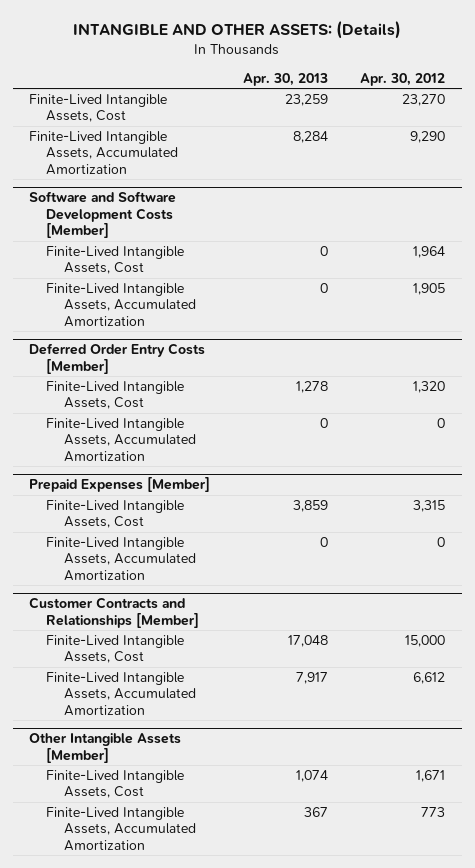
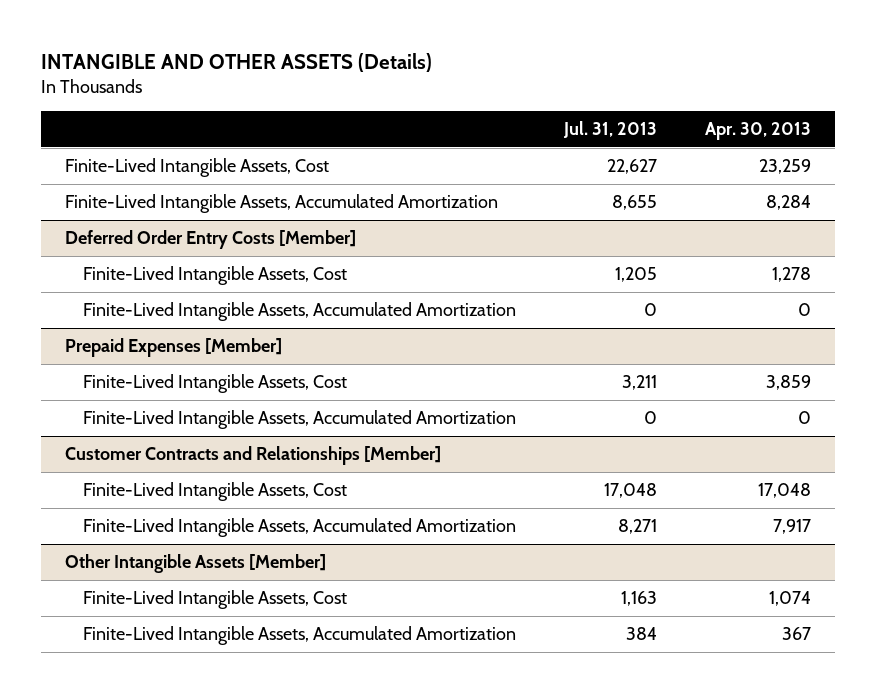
[73,20,402,39] INTANGIBLE AND OTHER ASSETS: (Details) -> [41,53,433,73] INTANGIBLE AND OTHER ASSETS (Details)
[360,72,446,86] Apr. 30, 2012 -> none
none -> [562,121,657,139] Jul. 31, 2013
[29,191,177,239] Software and Software Development Costs [Member] -> none
[46,246,185,275] Finite-Lived Intangible Assets, Cost -> none
[46,283,196,327] Finite-Lived Intangible Assets, Accumulated Amortization -> none

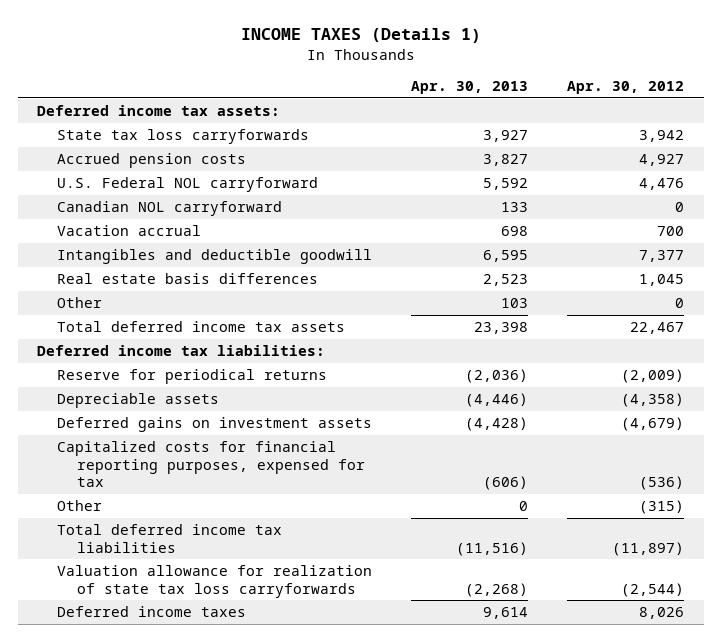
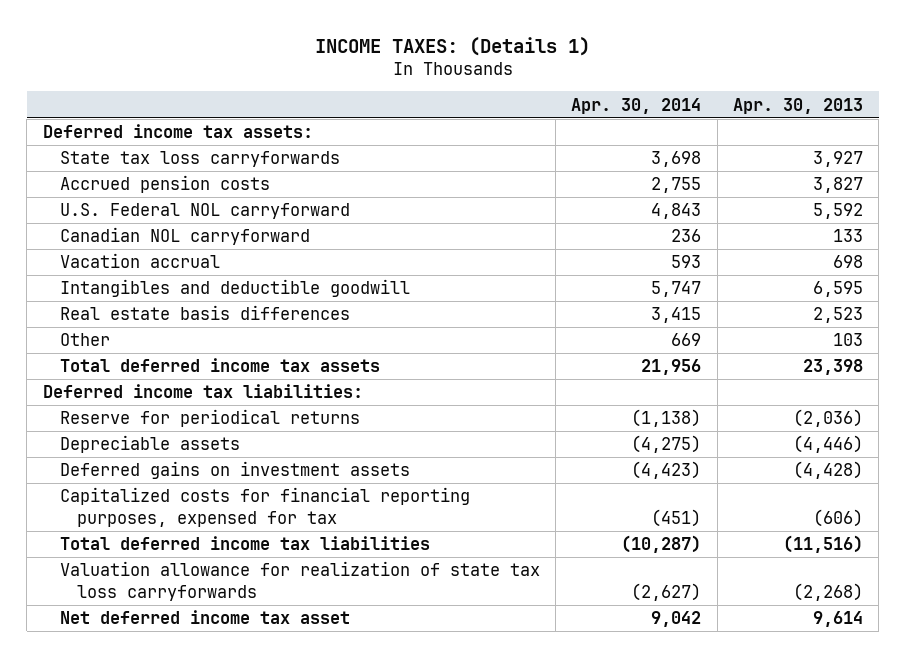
[240,28,481,44] INCOME TAXES (Details 1) -> [314,36,590,56] INCOME TAXES: (Details 1)
[567,81,685,95] Apr. 30, 2012 -> none
none -> [571,97,702,114] Apr. 30, 2014
[57,500,103,512] Other -> none
[57,606,247,618] Deferred income taxes -> [59,610,350,625] Net deferred income tax asset

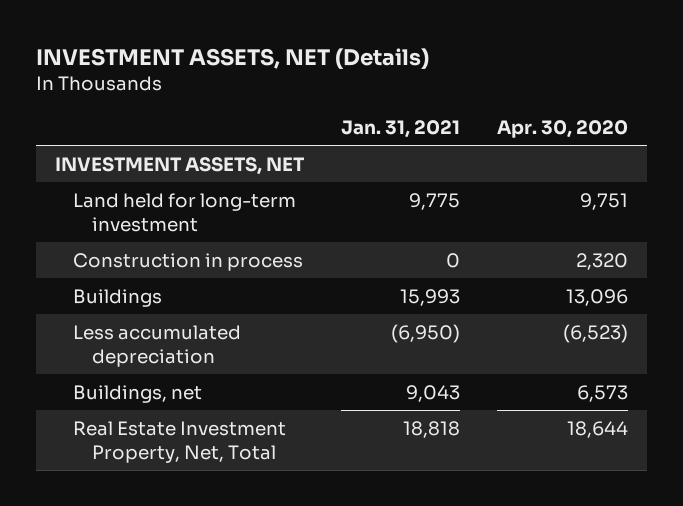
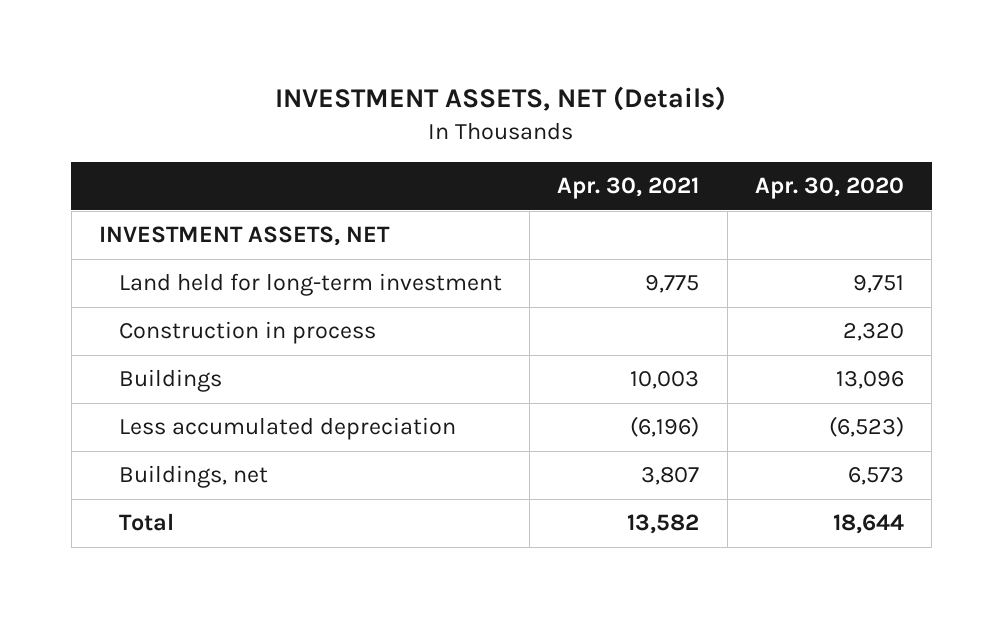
[340,119,460,138] Jan. 31, 2021 -> none
none -> [557,177,700,200] Apr. 30, 2021
[73,420,287,463] Real Estate Investment Property, Net, Total -> [118,513,174,532] Total

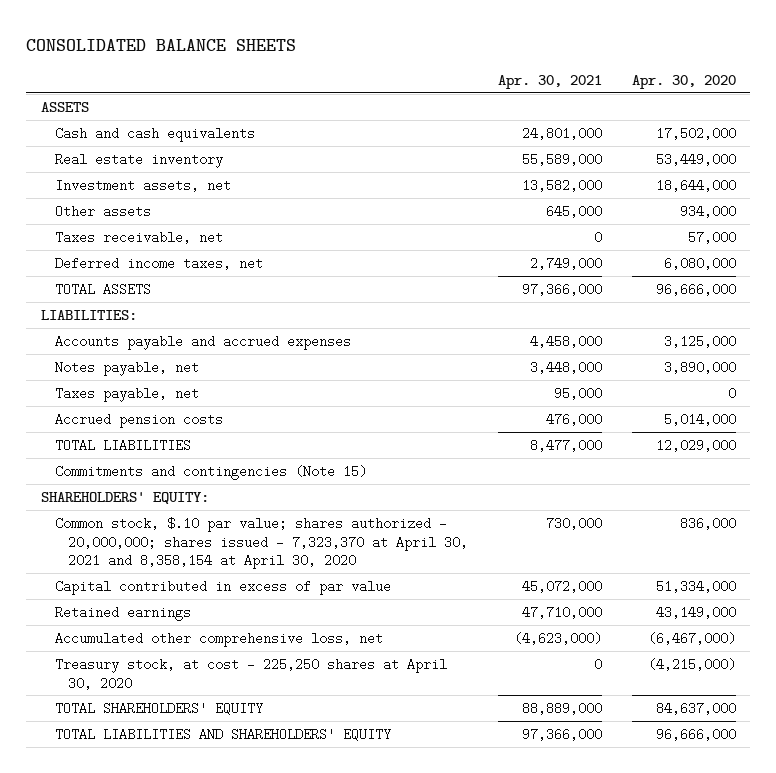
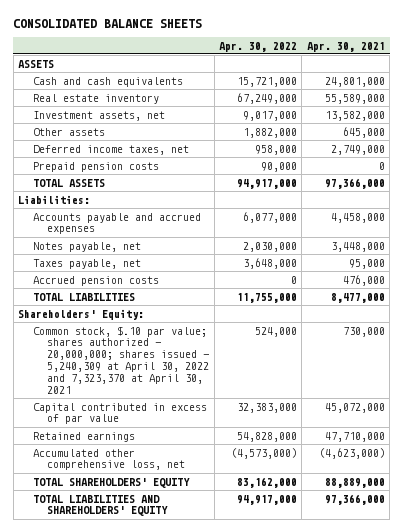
[631,75,736,90] Apr. 30, 2020 -> none
none -> [218,41,297,52] Apr. 30, 2022
[54,230,223,244] Taxes receivable, net -> none
none -> [32,161,159,172] Prepaid pension costs
[40,309,137,320] LIABILITIES: -> [18,194,91,204] Liabilities:
[54,464,367,480] Commitments and contingencies (Note 15) -> none
[40,491,209,504] SHAREHOLDERS' EQUITY: -> [18,308,145,320] Shareholders' Equity:
[54,516,469,570] Common stock, $.10 par value; shares authorized - 20,000,000; shares issued - 7,323,370 at April 30, 2021 and 8,358,154 at April 30, 2020 -> [32,325,210,394] Common stock, $.10 par value; shares authorized - 20,000,000; shares issued - 5,240,309 at April 30, 2022 and 7,323,370 at April 30, 2021
[54,657,447,690] Treasury stock, at cost - 225,250 shares at April 30, 2020 -> none

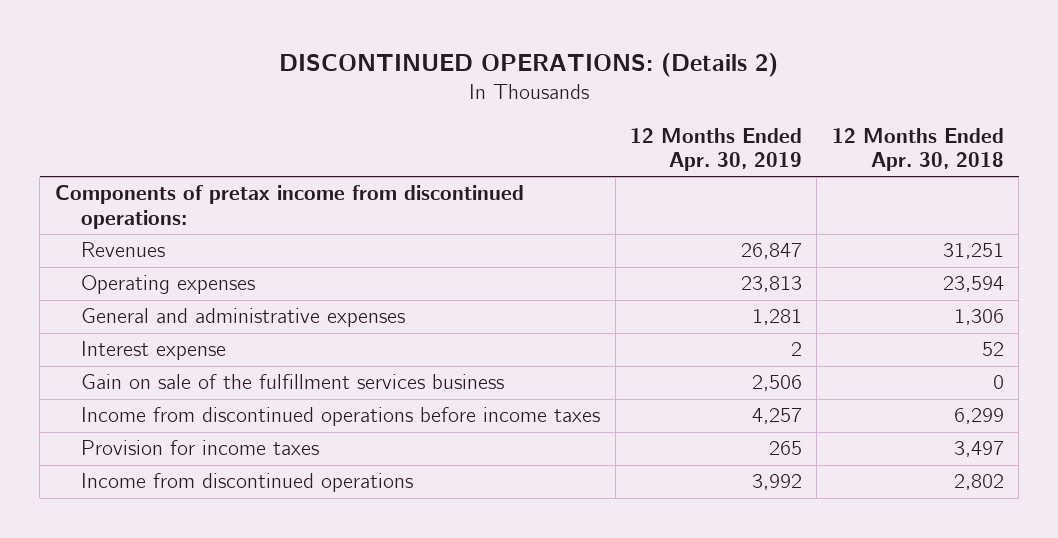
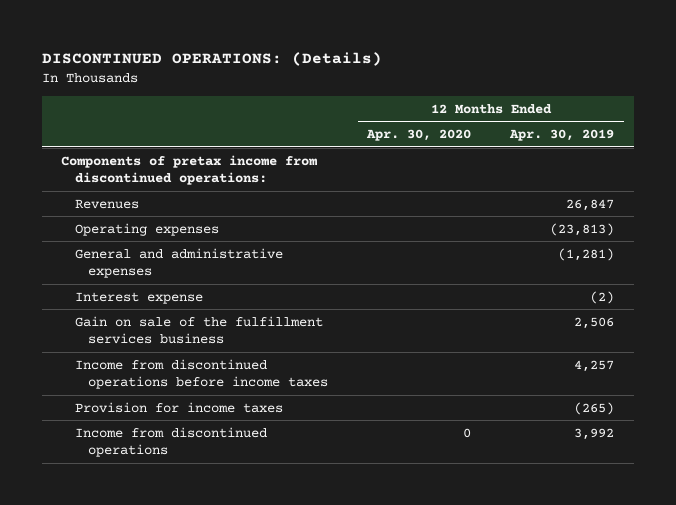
[279,53,779,78] DISCONTINUED OPERATIONS: (Details 2) -> [41,52,382,67] DISCONTINUED OPERATIONS: (Details)
[831,127,1004,172] 12 Months Ended Apr. 30, 2018 -> none
none -> [366,129,472,142] Apr. 30, 2020
[740,276,802,293] 23,813 -> [550,222,615,236] (23,813)
[751,309,802,326] 1,281 -> [558,247,615,261] (1,281)
[790,342,802,357] 2 -> [590,290,615,304] (2)
[768,441,802,456] 265 -> [574,401,615,415] (265)

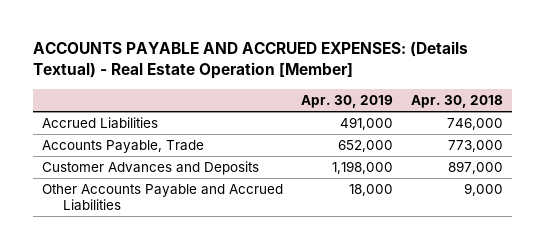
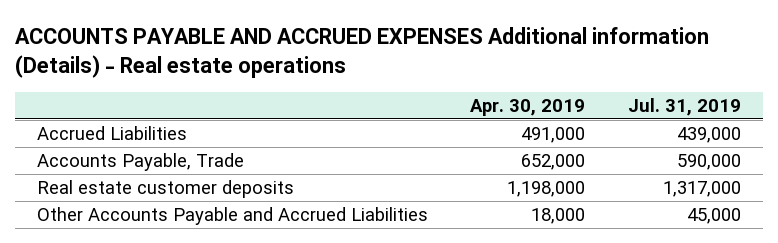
[33,41,469,80] ACCOUNTS PAYABLE AND ACCRUED EXPENSES: (Details Textual) - Real Estate Operation [Member] -> [15,27,710,79] ACCOUNTS PAYABLE AND ACCRUED EXPENSES Additional information (Details) - Real estate operations
[411,94,504,108] Apr. 30, 2018 -> none
none -> [628,97,742,116] Jul. 31, 2019
[42,161,260,176] Customer Advances and Deposits -> [36,180,294,199] Real estate customer deposits

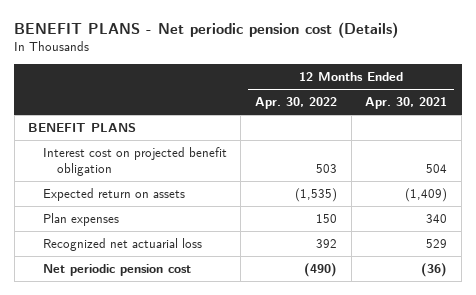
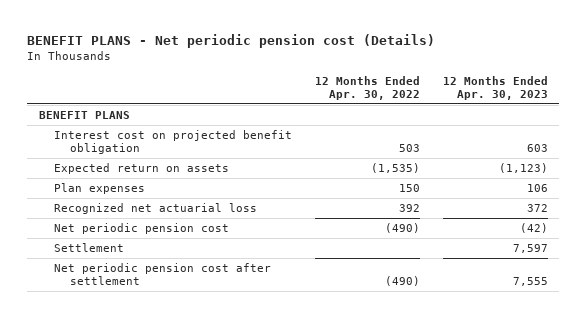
[365,97,448,110] Apr. 30, 2021 -> none
none -> [442,75,548,100] 12 Months Ended Apr. 30, 2023
none -> [54,242,125,252] Settlement
none -> [54,262,272,285] Net periodic pension cost after settlement

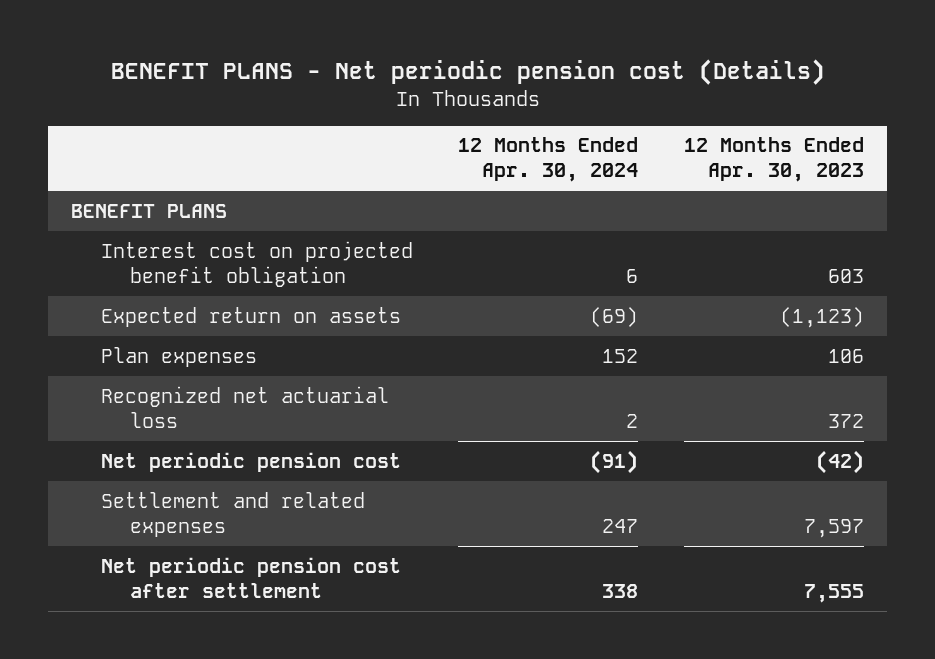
[315,75,421,100] 12 Months Ended Apr. 30, 2022 -> none
none -> [458,137,639,183] 12 Months Ended Apr. 30, 2024
[54,242,125,252] Settlement -> [100,491,365,537] Settlement and related expenses

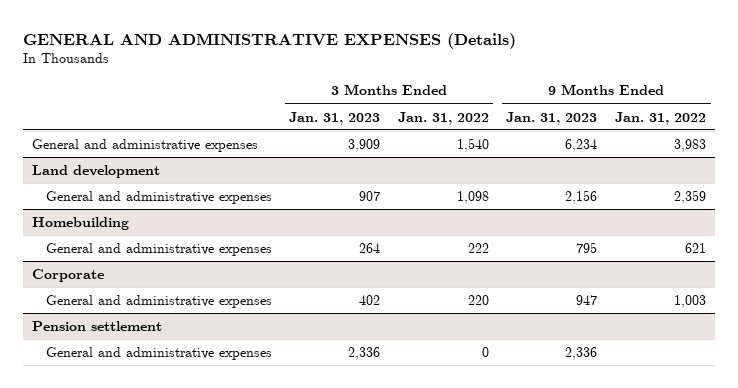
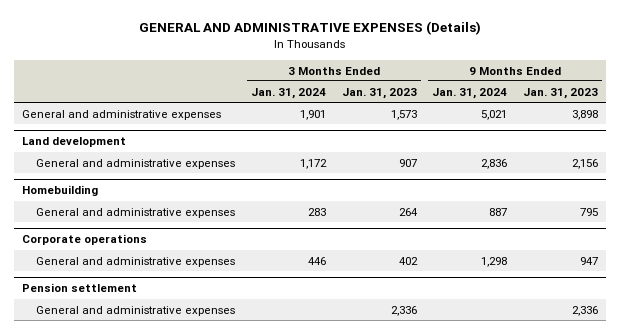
[397,111,489,125] Jan. 31, 2022 -> none
[615,111,707,125] Jan. 31, 2022 -> none
none -> [250,87,326,99] Jan. 31, 2024
none -> [432,87,508,99] Jan. 31, 2024
[348,138,381,152] 3,909 -> [390,109,417,120] 1,573
[565,138,598,152] 6,234 -> [572,109,599,120] 3,898
[31,268,104,282] Corporate -> [22,234,148,246] Corporate operations

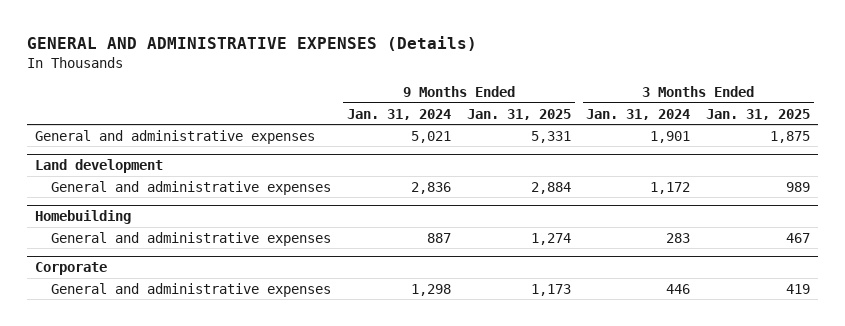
[341,87,417,99] Jan. 31, 2023 -> none
[523,87,599,99] Jan. 31, 2023 -> none
none -> [466,108,571,120] Jan. 31, 2025
none -> [706,108,811,120] Jan. 31, 2025
[22,234,148,246] Corporate operations -> [34,262,107,276] Corporate
[22,283,138,293] Pension settlement -> none
[35,305,235,316] General and administrative expenses -> none

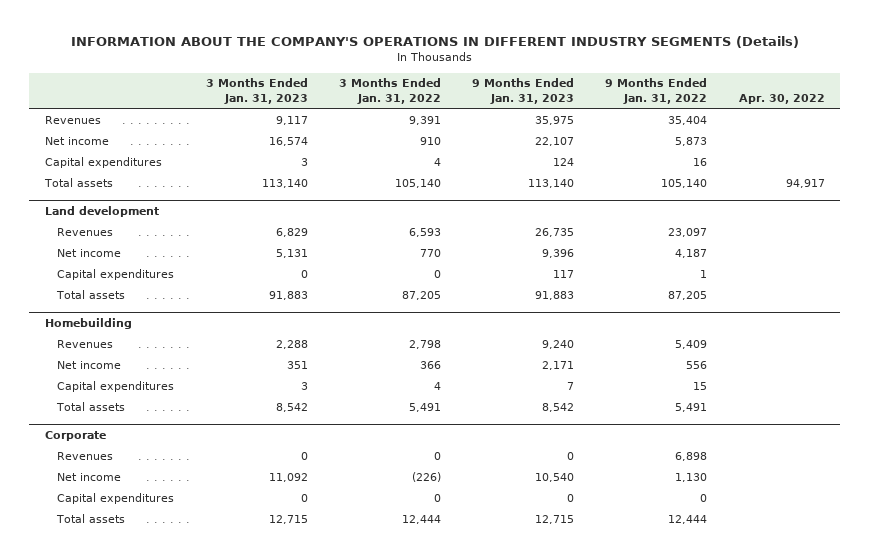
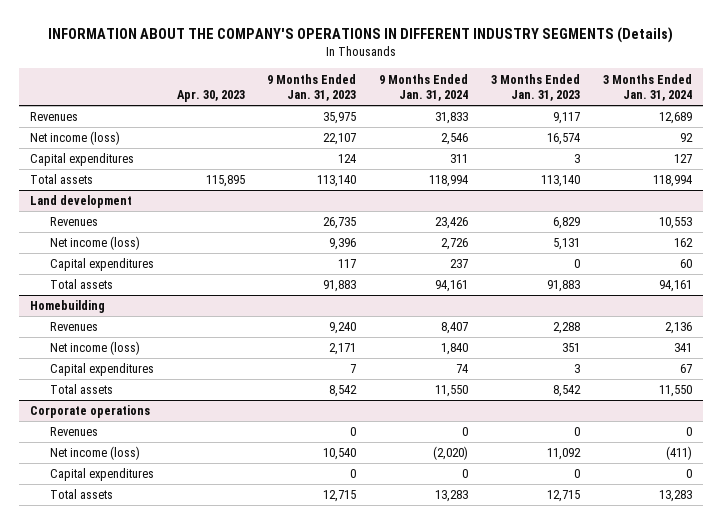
[338,78,441,104] 3 Months Ended Jan. 31, 2022 -> none
[605,78,708,104] 9 Months Ended Jan. 31, 2022 -> none
[738,93,825,104] Apr. 30, 2022 -> none
none -> [176,90,245,103] Apr. 30, 2023
none -> [379,73,469,102] 9 Months Ended Jan. 31, 2024
none -> [602,73,692,102] 3 Months Ended Jan. 31, 2024
[44,136,109,145] Net income -> [30,131,121,146] Net income (loss)
[57,248,122,257] Net income -> [49,236,140,251] Net income (loss)
[57,360,122,369] Net income -> [49,341,140,356] Net income (loss)
[44,430,106,441] Corporate -> [30,405,151,419] Corporate operations
[57,472,122,481] Net income -> [49,446,140,461] Net income (loss)

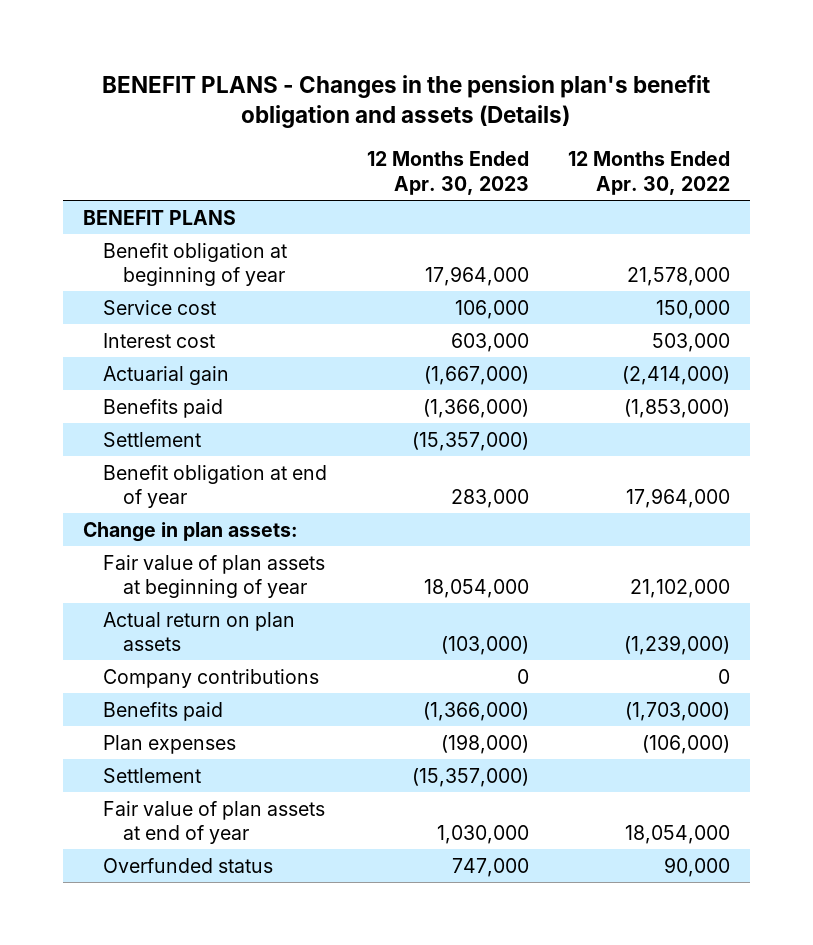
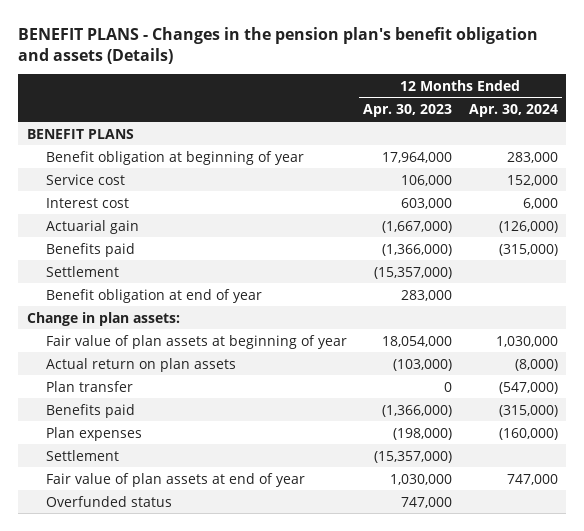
[568,151,731,195] 12 Months Ended Apr. 30, 2022 -> none
none -> [468,104,558,118] Apr. 30, 2024
[103,668,320,688] Company contributions -> none
none -> [45,380,133,392] Plan transfer

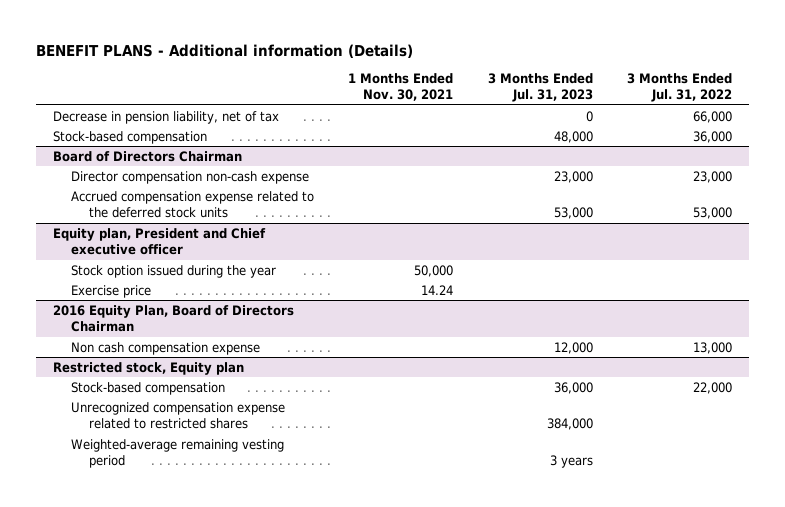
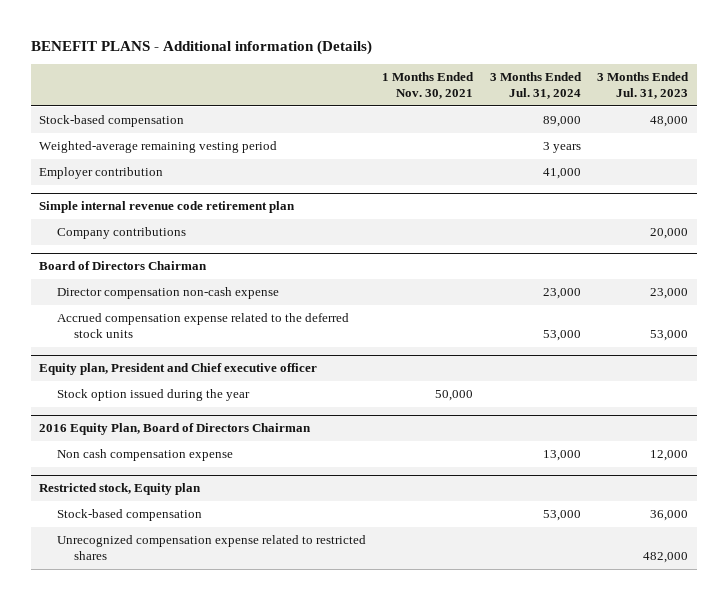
[627,73,733,103] 3 Months Ended Jul. 31, 2022 -> none
none -> [489,71,582,100] 3 Months Ended Jul. 31, 2024
[53,110,280,124] Decrease in pension liability, net of tax -> none
none -> [39,141,278,154] Weighted-average remaining vesting period
none -> [39,167,164,180] Employer contribution
none -> [39,201,296,214] Simple internal revenue code retirement plan
none -> [56,227,186,240] Company contributions
[71,284,152,298] Exercise price -> none
[71,438,285,468] Weighted-average remaining vesting period -> none
[546,417,593,430] 384,000 -> [643,552,689,564] 482,000

